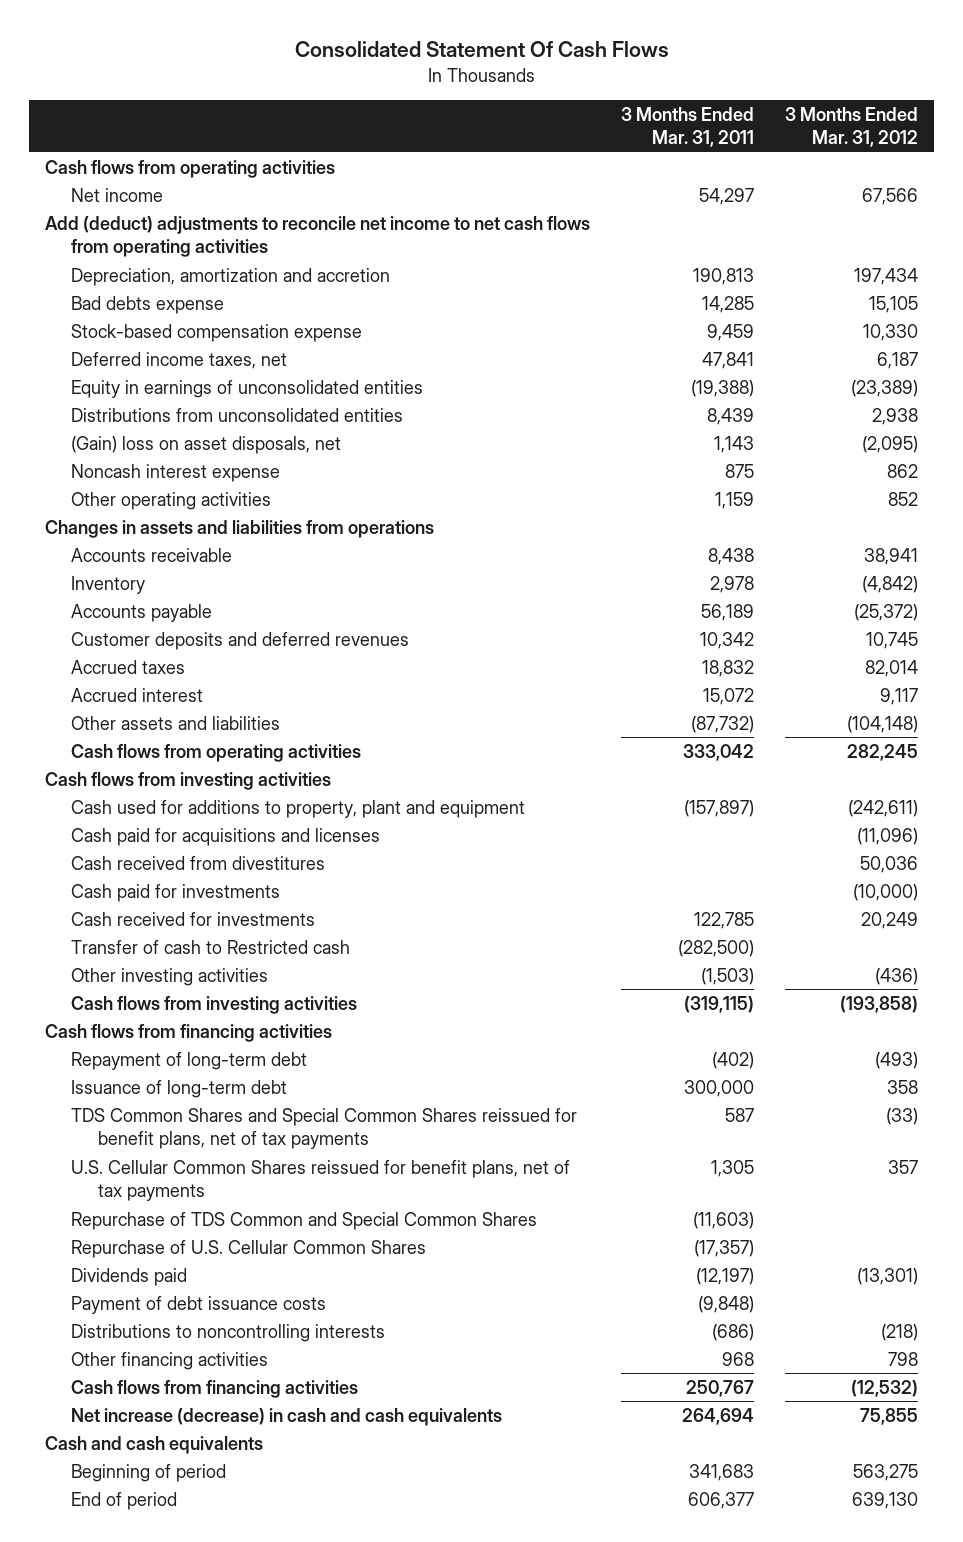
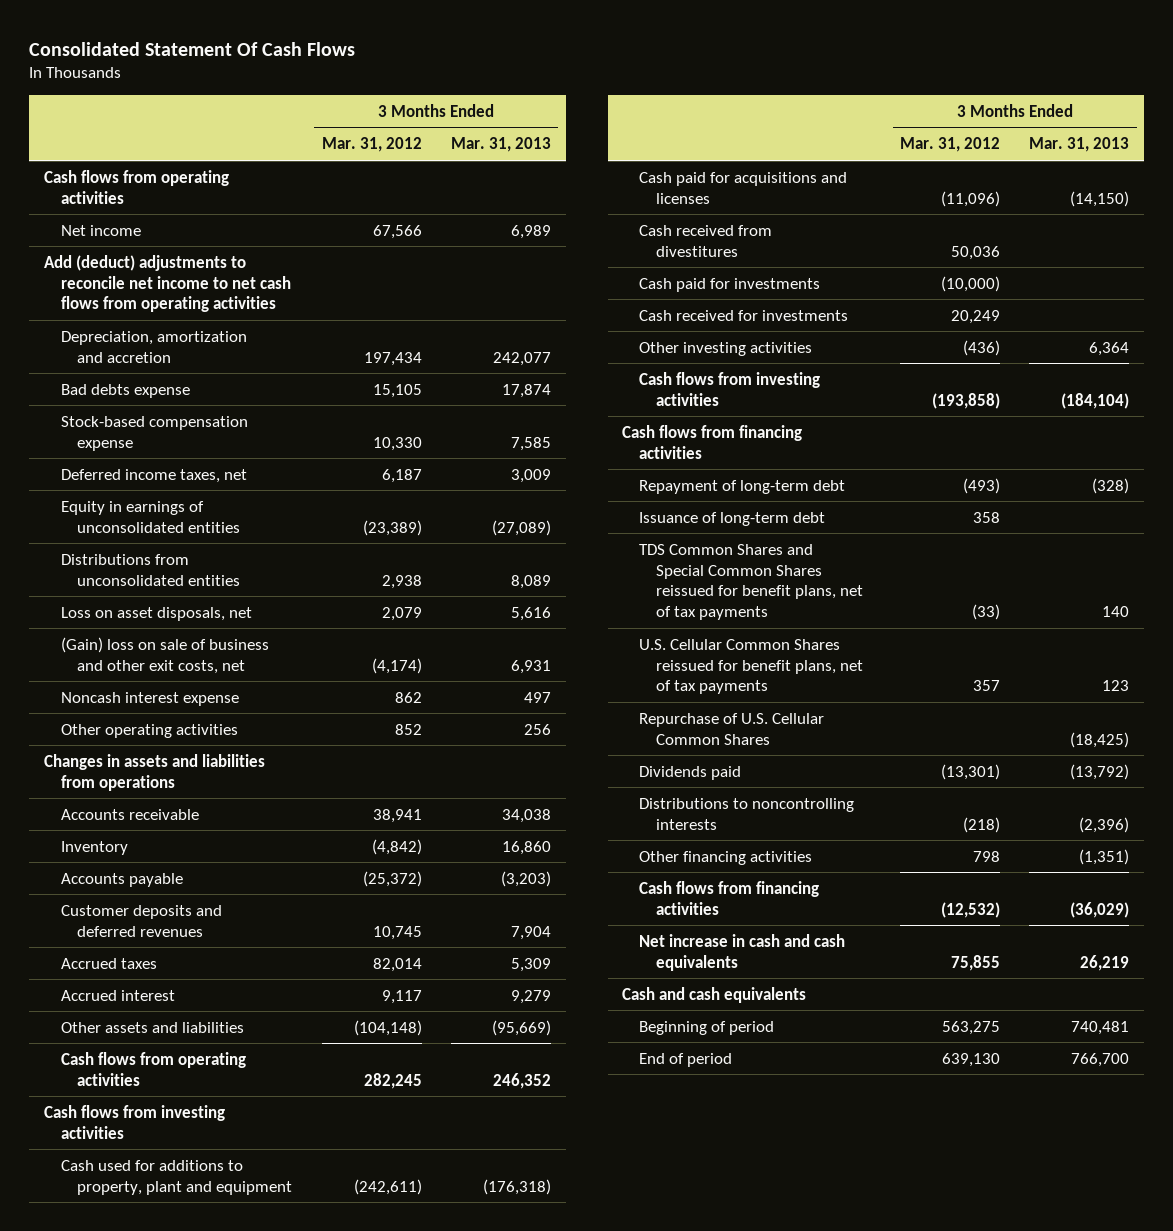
[621,106,755,148] 3 Months Ended Mar. 31, 2011 -> none
none -> [450,137,551,153] Mar. 31, 2013
[71,435,342,454] (Gain) loss on asset disposals, net -> [60,606,252,621] Loss on asset disposals, net
[862,435,919,453] (2,095) -> [381,606,422,621] 2,079
none -> [60,636,269,674] (Gain) loss on sale of business and other exit costs, net
[71,939,351,954] Transfer of cash to Restricted cash -> none
[71,1211,538,1230] Repurchase of TDS Common and Special Common Shares -> none
[71,1295,327,1314] Payment of debt issuance costs -> none
[71,1407,503,1426] Net increase (decrease) in cash and cash equivalents -> [639,933,846,971] Net increase in cash and cash equivalents

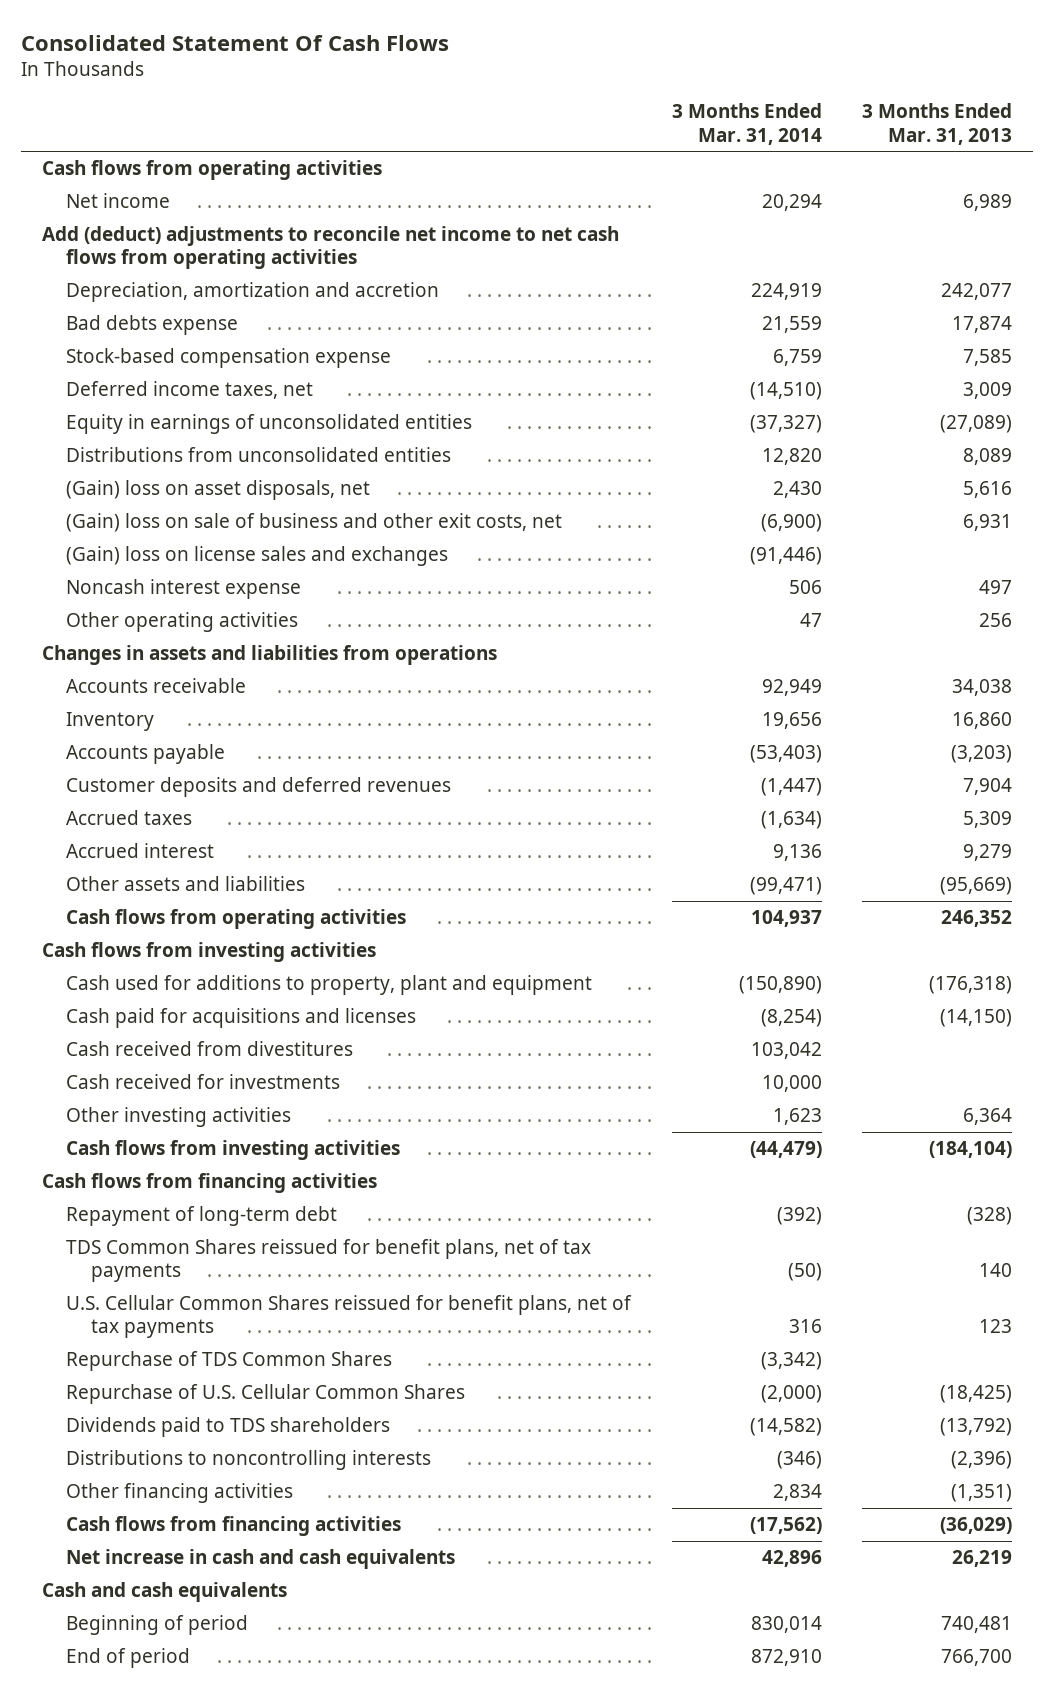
[321,137,422,153] Mar. 31, 2012 -> none
none -> [671,103,822,145] 3 Months Ended Mar. 31, 2014
[60,606,252,621] Loss on asset disposals, net -> [66,480,371,501] (Gain) loss on asset disposals, net
none -> [66,546,449,567] (Gain) loss on license sales and exchanges
[639,277,821,292] Cash paid for investments -> none
[639,511,826,526] Issuance of long-term debt -> none
[639,543,863,621] TDS Common Shares and Special Common Shares reissued for benefit plans, net of tax payments -> [66,1239,592,1283] TDS Common Shares reissued for benefit plans, net of tax payments
none -> [66,1351,393,1372] Repurchase of TDS Common Shares
[639,765,742,780] Dividends paid -> [66,1417,391,1438] Dividends paid to TDS shareholders

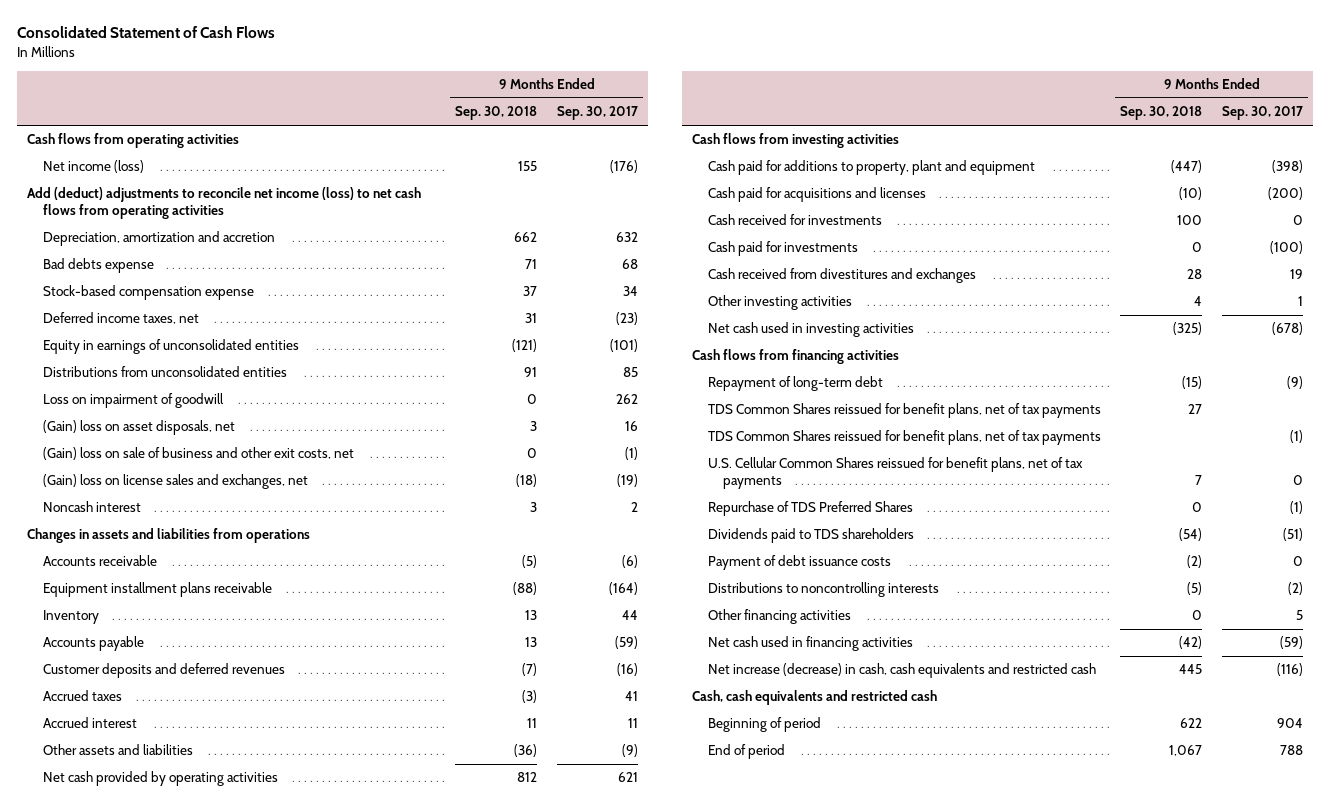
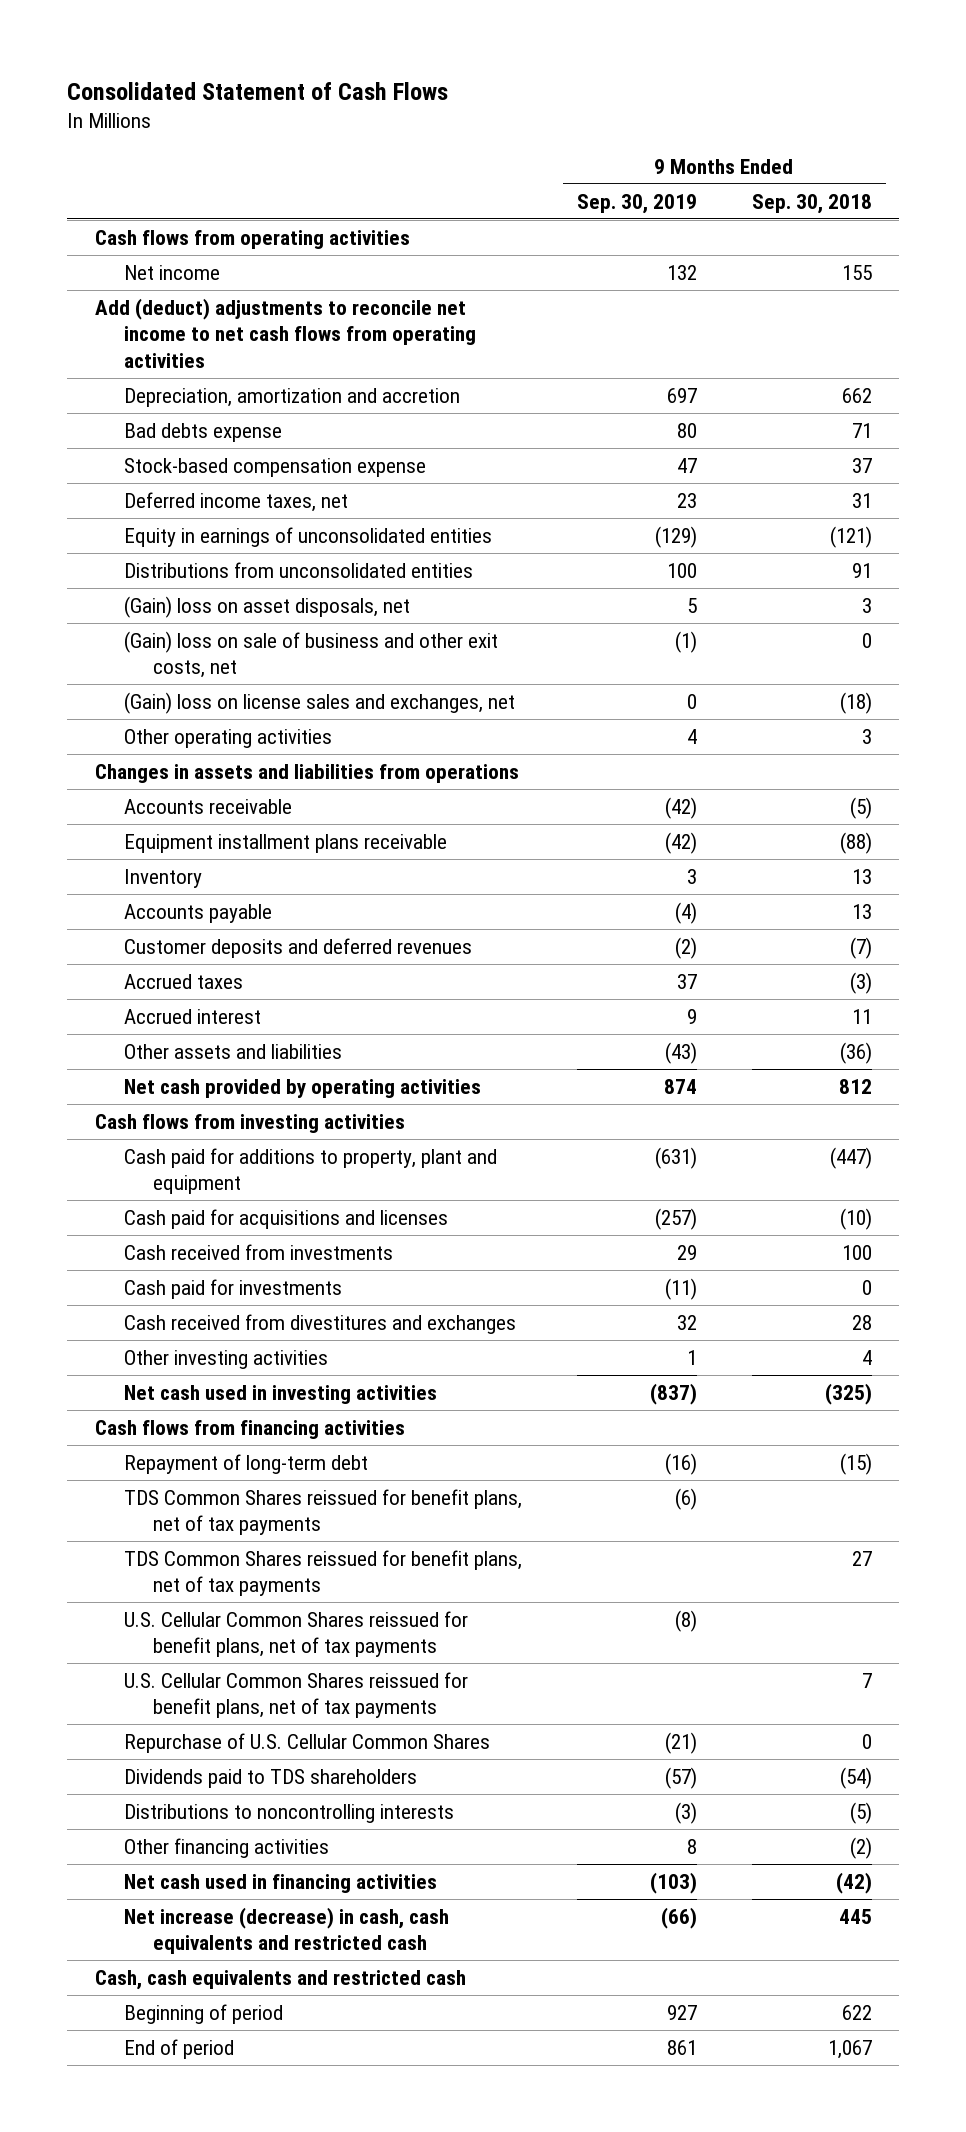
[557,106,639,121] Sep. 30, 2017 -> none
none -> [576,193,697,214] Sep. 30, 2019
[42,160,144,174] Net income (loss) -> [123,264,220,280] Net income
[26,187,421,220] Add (deduct) adjustments to reconcile net income (loss) to net cash flows from operating activities -> [94,297,476,368] Add (deduct) adjustments to reconcile net income to net cash flows from operating activities
[42,393,224,409] Loss on impairment of goodwill -> none
[42,501,141,513] Noncash interest -> none
none -> [123,728,332,748] Other operating activities
[707,214,882,226] Cash received for investments -> [123,1243,393,1260] Cash received from investments
[707,403,1101,419] TDS Common Shares reissued for benefit plans, net of tax payments -> [123,1549,522,1597] TDS Common Shares reissued for benefit plans, net of tax payments
none -> [123,1610,468,1658] U.S. Cellular Common Shares reissued for benefit plans, net of tax payments
[707,501,913,517] Repurchase of TDS Preferred Shares -> none
none -> [123,1732,490,1753] Repurchase of U.S. Cellular Common Shares
[707,555,891,571] Payment of debt issuance costs -> none
[1192,610,1203,621] 0 -> [849,1836,872,1859] (2)

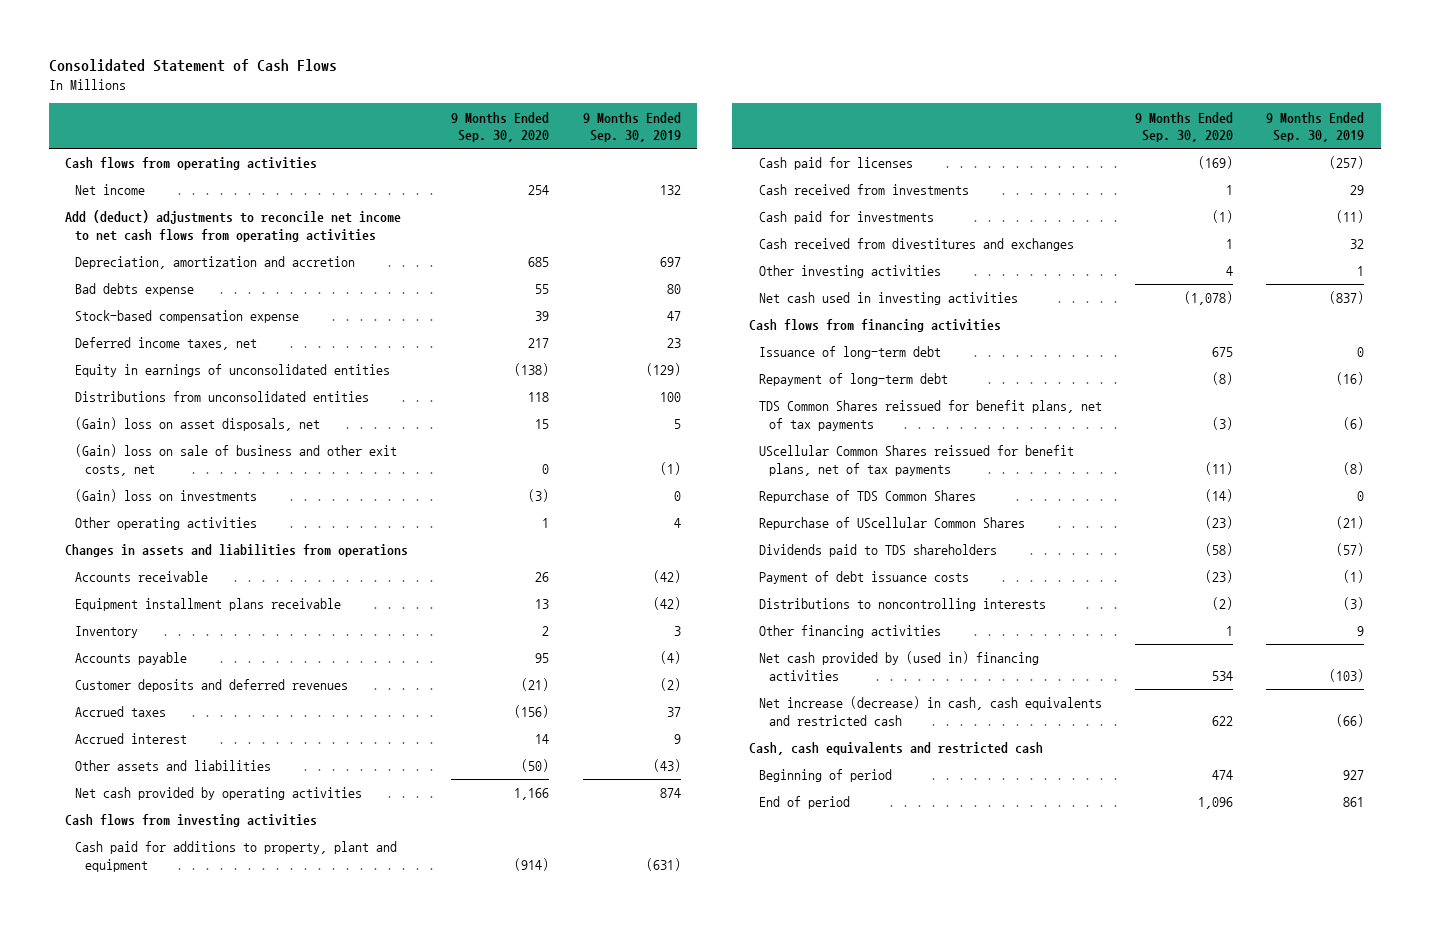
[751,193,872,214] Sep. 30, 2018 -> none
none -> [451,111,550,143] 9 Months Ended Sep. 30, 2020
[123,691,515,714] (Gain) loss on license sales and exchanges, net -> none
none -> [75,489,258,503] (Gain) loss on investments
[123,1208,448,1229] Cash paid for acquisitions and licenses -> [758,157,913,171] Cash paid for licenses
none -> [758,346,941,360] Issuance of long-term debt
[123,1549,522,1597] TDS Common Shares reissued for benefit plans, net of tax payments -> none
[123,1671,468,1719] U.S. Cellular Common Shares reissued for benefit plans, net of tax payments -> none
[123,1610,468,1658] U.S. Cellular Common Shares reissued for benefit plans, net of tax payments -> [758,445,1074,476] UScellular Common Shares reissued for benefit plans, net of tax payments
[123,1732,490,1753] Repurchase of U.S. Cellular Common Shares -> [758,490,976,504] Repurchase of TDS Common Shares
[664,1731,697,1754] (21) -> [1357,491,1365,502] 0
none -> [758,517,1025,531] Repurchase of UScellular Common Shares
none -> [758,571,969,585] Payment of debt issuance costs
[686,1838,697,1854] 8 -> [1357,626,1365,637] 9
[123,1873,437,1893] Net cash used in financing activities -> [758,651,1039,681] Net cash provided by (used in) financing activities

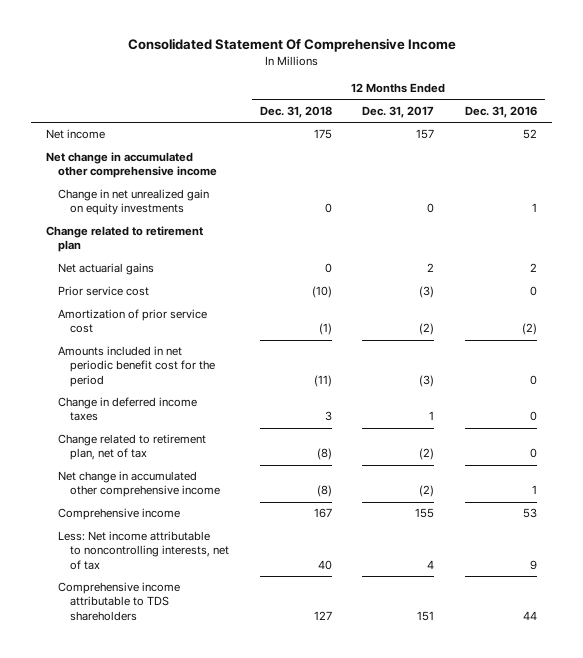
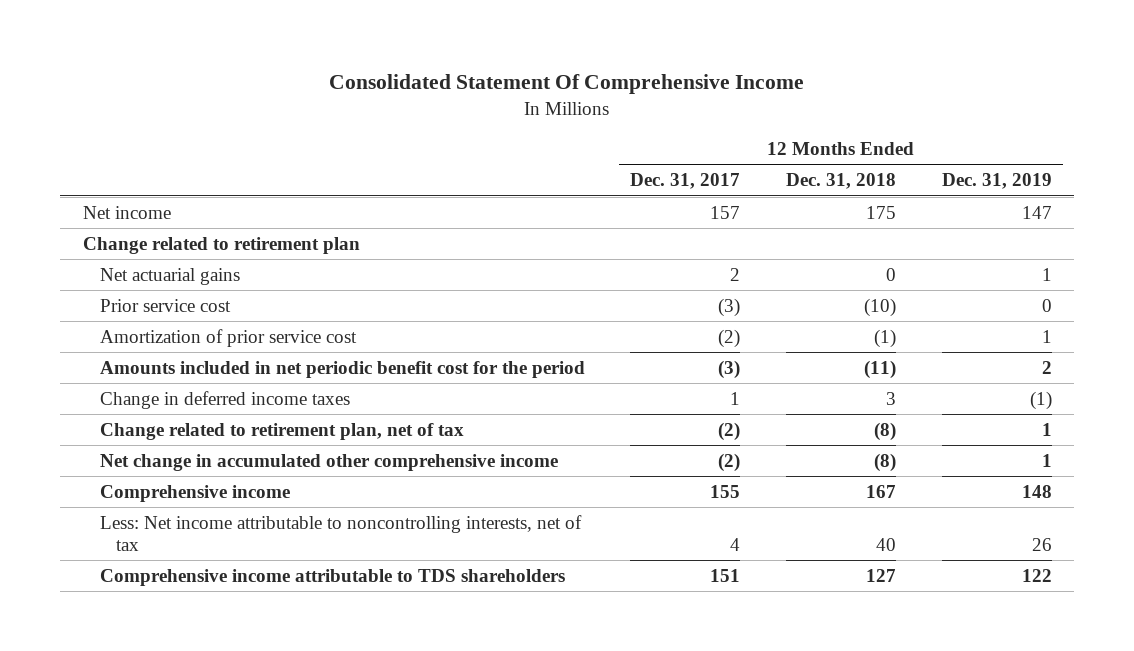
[464,105,537,118] Dec. 31, 2016 -> none
none -> [941,173,1052,190] Dec. 31, 2019
[46,152,218,179] Net change in accumulated other comprehensive income -> none
[58,189,210,216] Change in net unrealized gain on equity investments -> none

